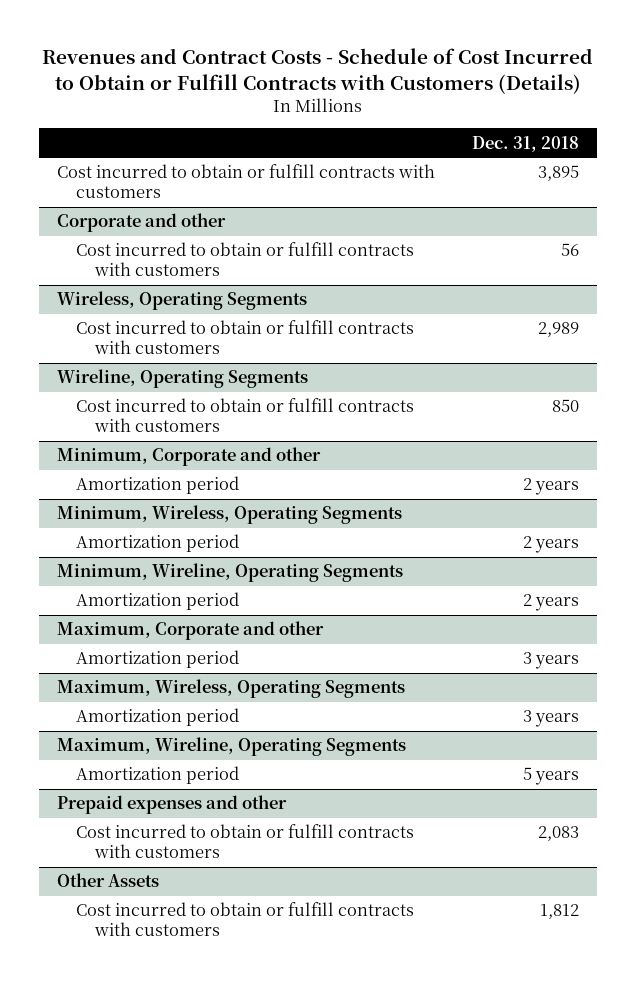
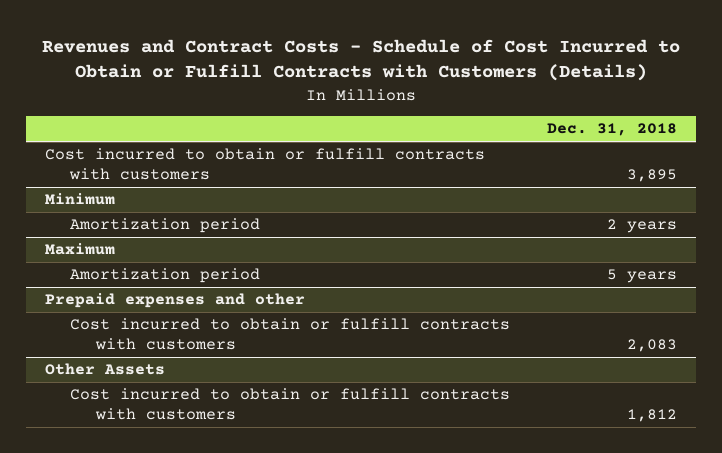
[57,213,227,233] Corporate and other -> none
[76,242,415,276] Cost incurred to obtain or fulfill contracts with customers -> none
[57,291,308,311] Wireless, Operating Segments -> none
[76,320,415,354] Cost incurred to obtain or fulfill contracts with customers -> none
[57,369,309,389] Wireline, Operating Segments -> none
[76,398,415,432] Cost incurred to obtain or fulfill contracts with customers -> none
[57,447,322,467] Minimum, Corporate and other -> none
[76,476,240,495] Amortization period -> none
[57,505,403,525] Minimum, Wireless, Operating Segments -> none
[76,534,240,553] Amortization period -> none
[57,563,404,583] Minimum, Wireline, Operating Segments -> none
none -> [44,193,115,206] Minimum
[57,621,325,641] Maximum, Corporate and other -> none
[76,650,240,669] Amortization period -> none
[57,679,406,699] Maximum, Wireless, Operating Segments -> none
[76,708,240,727] Amortization period -> none
[57,737,407,757] Maximum, Wireline, Operating Segments -> none
none -> [44,243,115,256] Maximum

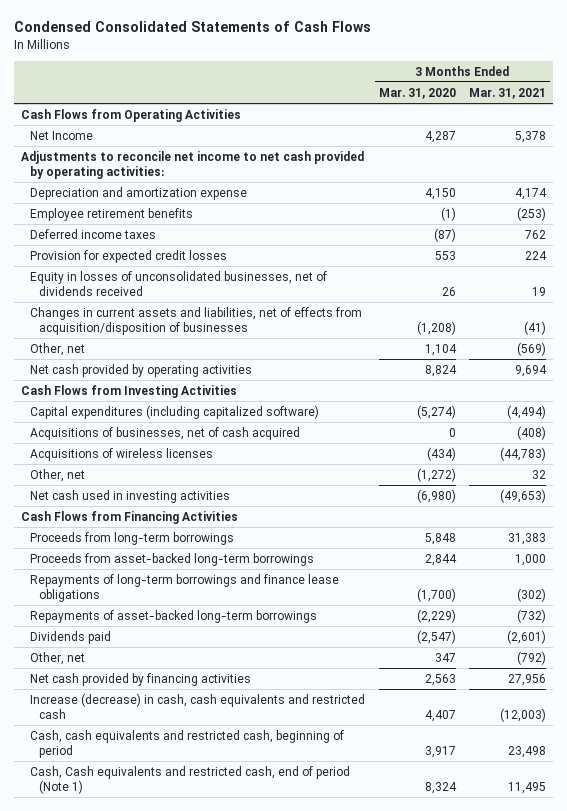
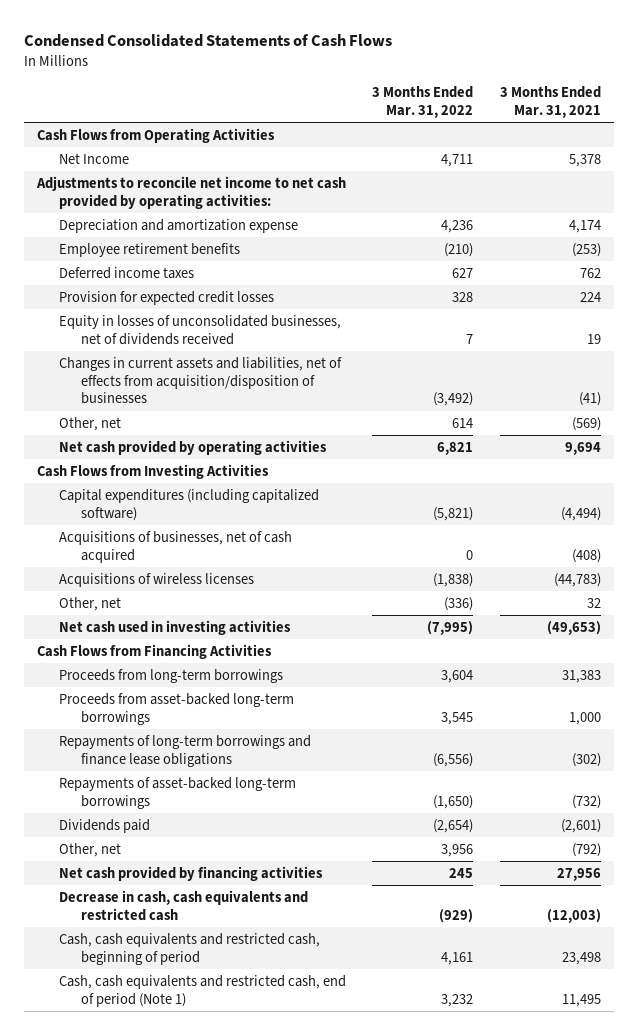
[378,87,456,99] Mar. 31, 2020 -> none
none -> [372,86,474,119] 3 Months Ended Mar. 31, 2022
[29,692,365,719] Increase (decrease) in cash, cash equivalents and restricted cash -> [58,889,308,921] Decrease in cash, cash equivalents and restricted cash
[29,765,350,794] Cash, Cash equivalents and restricted cash, end of period (Note 1) -> [58,974,346,1007] Cash, cash equivalents and restricted cash, end of period (Note 1)

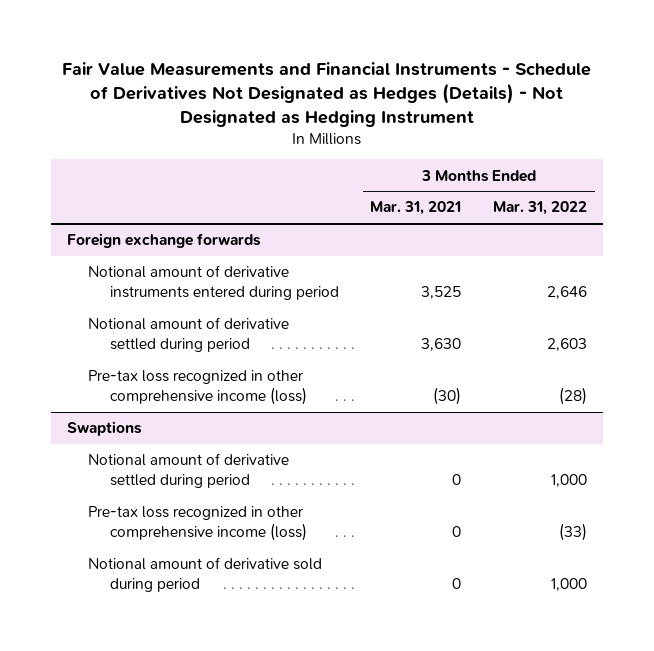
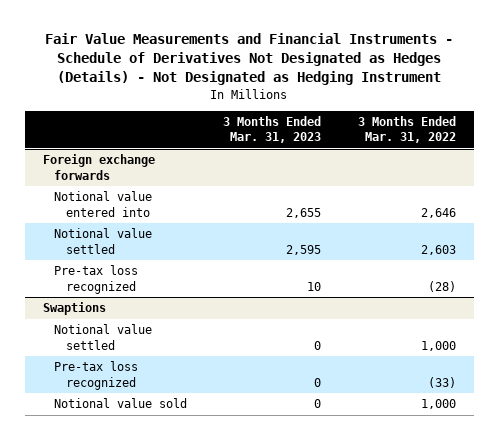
[370,201,462,216] Mar. 31, 2021 -> none
none -> [223,116,322,144] 3 Months Ended Mar. 31, 2023
[88,265,339,300] Notional amount of derivative instruments entered during period -> [54,191,153,217] Notional value entered into
[88,317,290,352] Notional amount of derivative settled during period -> [54,228,153,254] Notional value settled
[88,370,307,405] Pre-tax loss recognized in other comprehensive income (loss) -> [54,265,139,294] Pre-tax loss recognized
[88,453,290,488] Notional amount of derivative settled during period -> [54,324,153,350] Notional value settled
[88,506,307,541] Pre-tax loss recognized in other comprehensive income (loss) -> [54,361,139,390] Pre-tax loss recognized
[88,557,323,592] Notional amount of derivative sold during period -> [54,398,188,409] Notional value sold

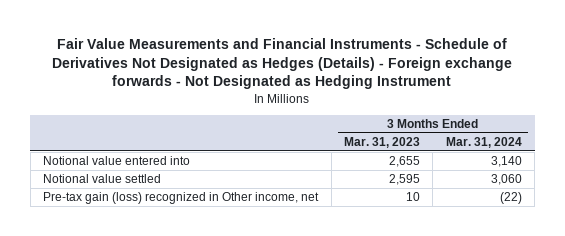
[45,33,454,86] Fair Value Measurements and Financial Instruments - Schedule of Derivatives Not Designated as Hedges (Details) - Not Designated as Hedging Instrument -> [52,38,513,90] Fair Value Measurements and Financial Instruments - Schedule of Derivatives Not Designated as Hedges (Details) - Foreign exchange forwards - Not Designated as Hedging Instrument
[357,116,456,144] 3 Months Ended Mar. 31, 2022 -> none
none -> [445,136,522,148] Mar. 31, 2024
[43,154,156,180] Foreign exchange forwards -> none
[43,302,107,316] Swaptions -> none
[54,324,153,350] Notional value settled -> none
[54,361,139,390] Pre-tax loss recognized -> none
[54,398,188,409] Notional value sold -> none
[54,265,139,294] Pre-tax loss recognized -> [43,192,320,205] Pre-tax gain (loss) recognized in Other income, net

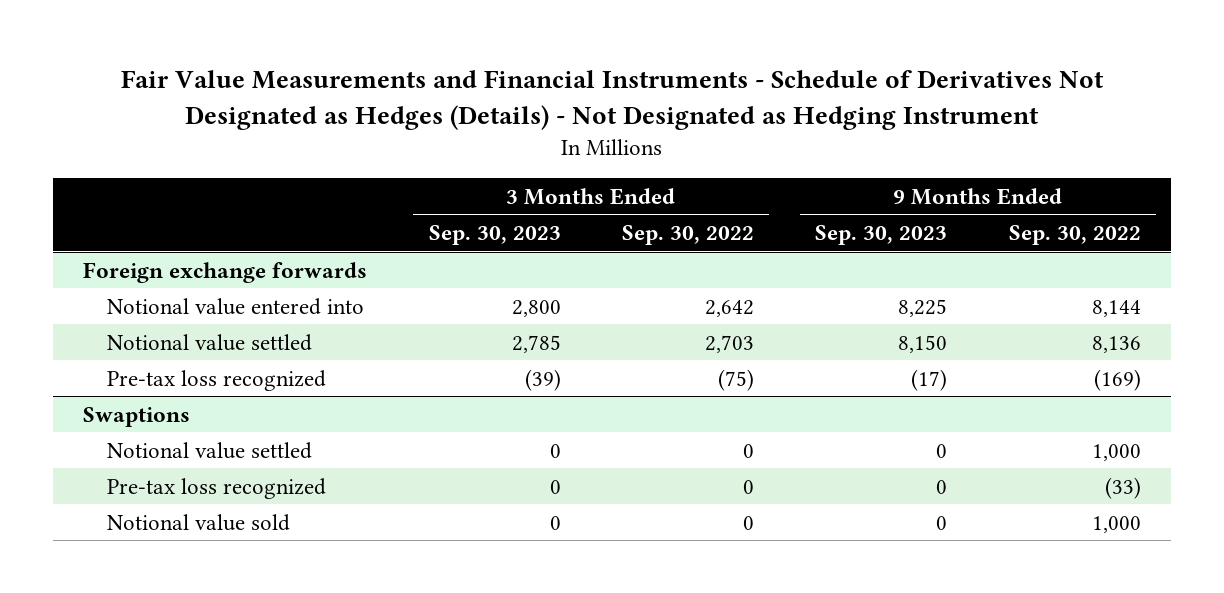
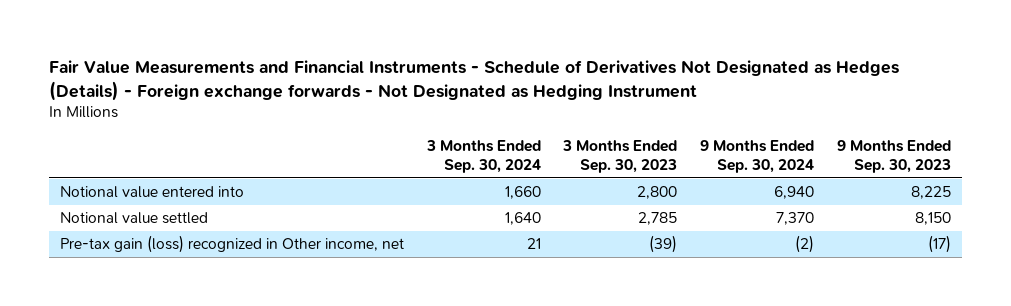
[121,70,1105,131] Fair Value Measurements and Financial Instruments - Schedule of Derivatives Not Designated as Hedges (Details) - Not Designated as Hedging Instrument -> [48,59,899,101] Fair Value Measurements and Financial Instruments - Schedule of Derivatives Not Designated as Hedges (Details) - Foreign exchange forwards - Not Designated as Hedging Instrument
[622,224,755,245] Sep. 30, 2022 -> none
[1008,224,1141,245] Sep. 30, 2022 -> none
none -> [425,139,541,173] 3 Months Ended Sep. 30, 2024
none -> [699,139,814,173] 9 Months Ended Sep. 30, 2024
[83,261,368,283] Foreign exchange forwards -> none
[83,406,191,427] Swaptions -> none
[107,441,313,459] Notional value settled -> none
[107,477,327,499] Pre-tax loss recognized -> none
[107,513,291,531] Notional value sold -> none
[107,369,327,391] Pre-tax loss recognized -> [60,235,405,254] Pre-tax gain (loss) recognized in Other income, net

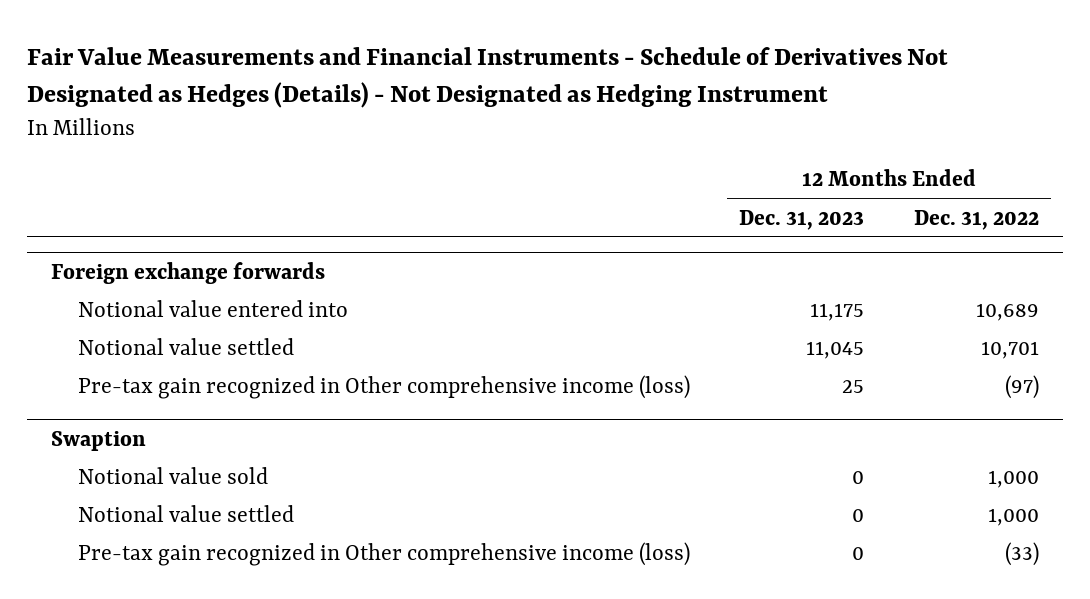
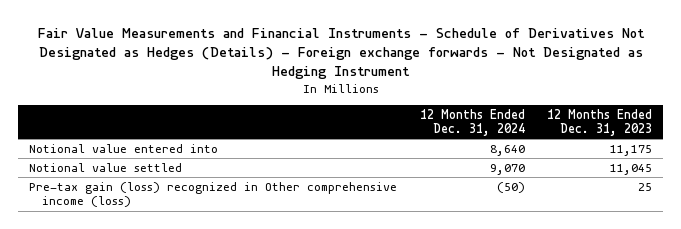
[26,46,948,109] Fair Value Measurements and Financial Instruments - Schedule of Derivatives Not Designated as Hedges (Details) - Not Designated as Hedging Instrument -> [37,27,645,79] Fair Value Measurements and Financial Instruments - Schedule of Derivatives Not Designated as Hedges (Details) - Foreign exchange forwards - Not Designated as Hedging Instrument
[913,209,1039,230] Dec. 31, 2022 -> none
none -> [419,108,525,137] 12 Months Ended Dec. 31, 2024
[51,261,326,284] Foreign exchange forwards -> none
[51,430,147,451] Swaption -> none
[78,467,269,485] Notional value sold -> none
[78,505,295,523] Notional value settled -> none
[78,542,691,567] Pre-tax gain recognized in Other comprehensive income (loss) -> none
[78,375,691,400] Pre-tax gain recognized in Other comprehensive income (loss) -> [29,181,398,208] Pre-tax gain (loss) recognized in Other comprehensive income (loss)

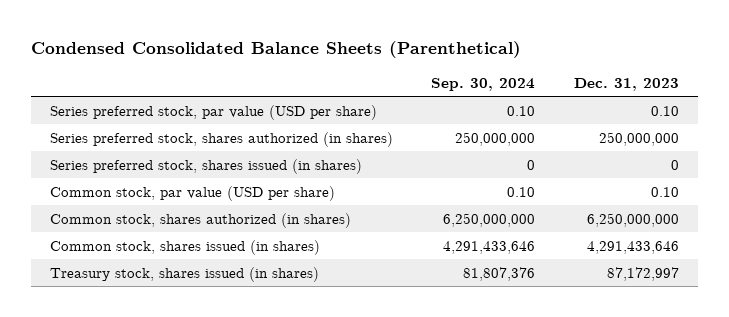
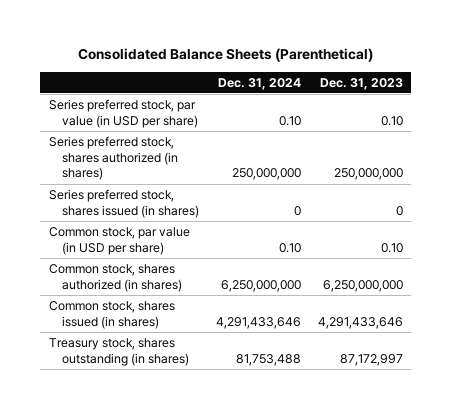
[30,41,521,59] Condensed Consolidated Balance Sheets (Parenthetical) -> [77,48,373,63] Consolidated Balance Sheets (Parenthetical)
[431,77,536,91] Sep. 30, 2024 -> none
none -> [218,77,302,90] Dec. 31, 2024
[50,104,378,120] Series preferred stock, par value (USD per share) -> [48,98,199,128] Series preferred stock, par value (in USD per share)
[50,185,336,201] Common stock, par value (USD per share) -> [48,226,190,255] Common stock, par value (in USD per share)
[50,266,320,282] Treasury stock, shares issued (in shares) -> [48,337,190,366] Treasury stock, shares outstanding (in shares)

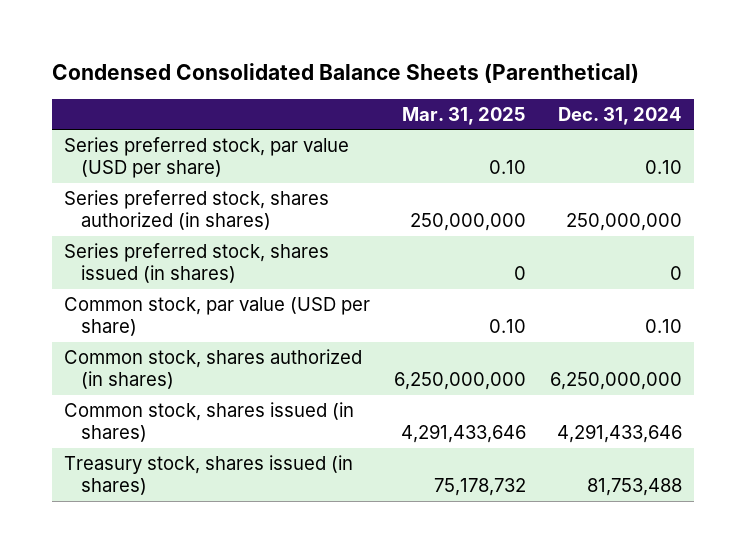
[77,48,373,63] Consolidated Balance Sheets (Parenthetical) -> [51,63,639,84] Condensed Consolidated Balance Sheets (Parenthetical)
[319,77,403,90] Dec. 31, 2023 -> none
none -> [401,106,526,125] Mar. 31, 2025
[48,98,199,128] Series preferred stock, par value (in USD per share) -> [63,137,349,179] Series preferred stock, par value (USD per share)
[48,226,190,255] Common stock, par value (in USD per share) -> [63,297,370,337] Common stock, par value (USD per share)
[48,337,190,366] Treasury stock, shares outstanding (in shares) -> [63,455,353,496] Treasury stock, shares issued (in shares)

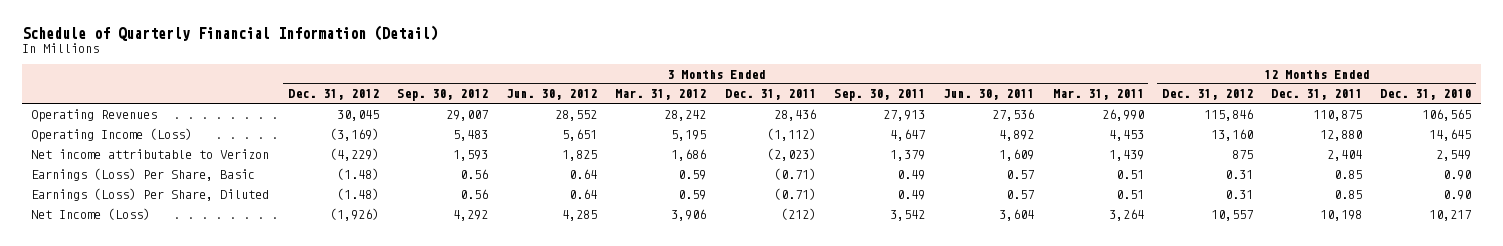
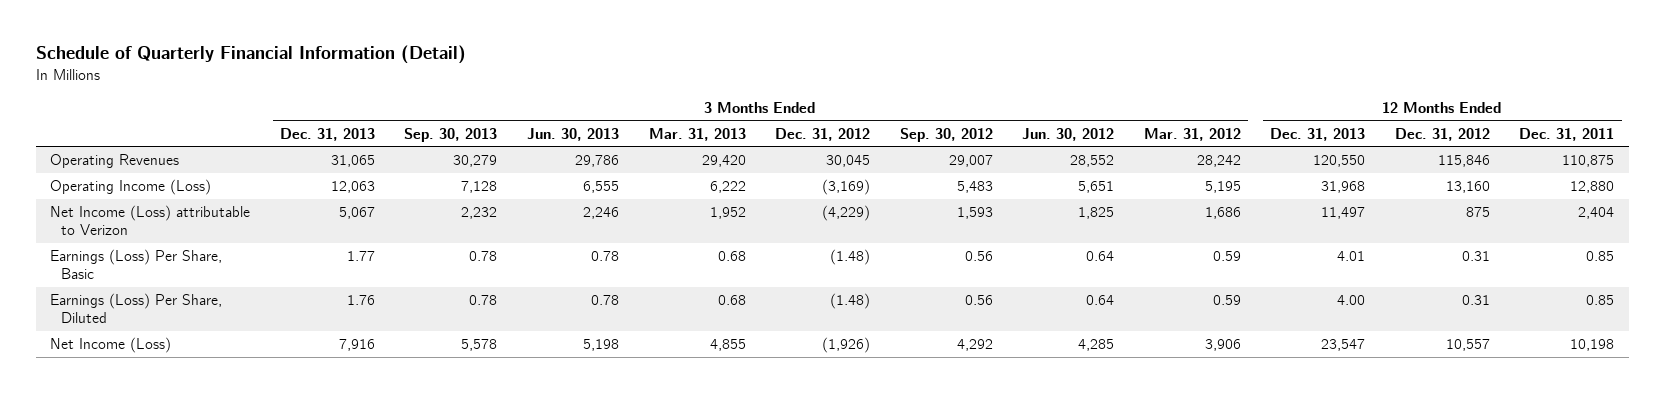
[724,89,816,101] Dec. 31, 2011 -> none
[834,89,926,102] Sep. 30, 2011 -> none
[943,89,1035,101] Jun. 30, 2011 -> none
[1052,89,1144,101] Mar. 31, 2011 -> none
[1380,89,1472,101] Dec. 31, 2010 -> none
none -> [279,127,375,141] Dec. 31, 2013
none -> [404,127,498,142] Sep. 30, 2013
none -> [527,127,620,141] Jun. 30, 2013
none -> [648,127,746,141] Mar. 31, 2013
none -> [1270,127,1366,141] Dec. 31, 2013
[31,148,270,159] Net income attributable to Verizon -> [50,205,251,236] Net Income (Loss) attributable to Verizon

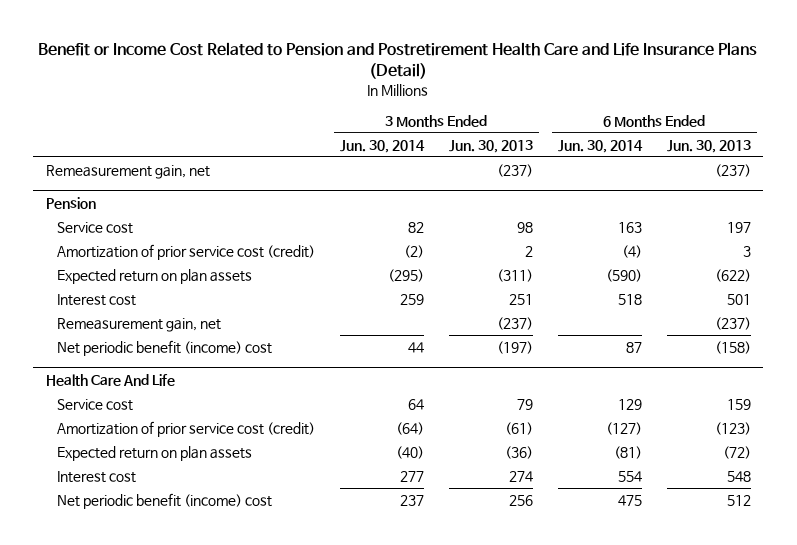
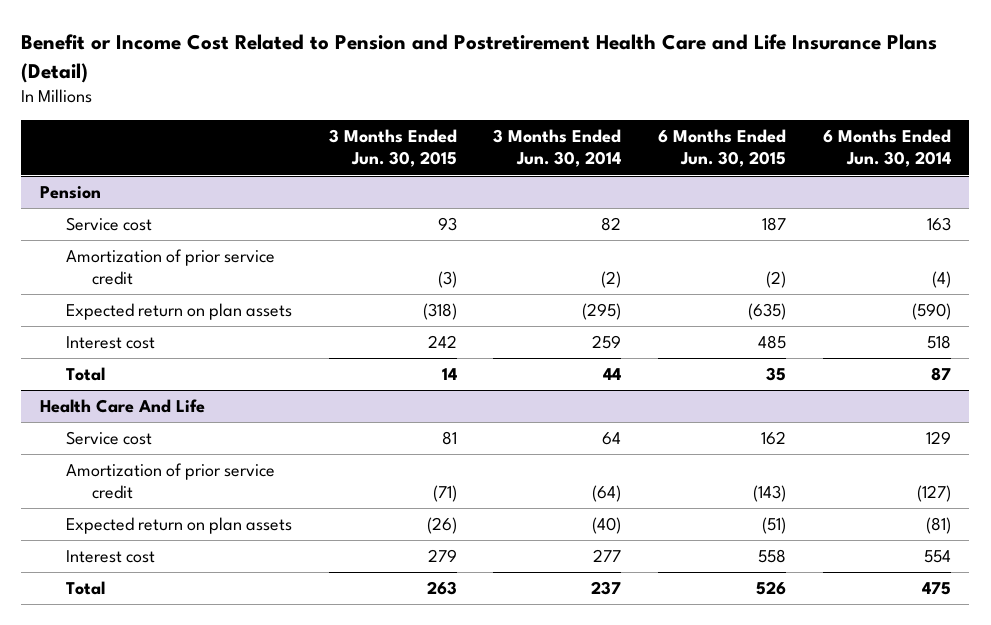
[448,139,533,153] Jun. 30, 2013 -> none
[666,139,751,153] Jun. 30, 2013 -> none
none -> [328,129,457,168] 3 Months Ended Jun. 30, 2015
none -> [658,129,787,168] 6 Months Ended Jun. 30, 2015
[45,165,210,180] Remeasurement gain, net -> none
[56,244,315,261] Amortization of prior service cost (credit) -> [65,249,275,286] Amortization of prior service credit
[56,318,221,333] Remeasurement gain, net -> none
[56,340,272,357] Net periodic benefit (income) cost -> [65,367,105,382] Total
[56,421,315,438] Amortization of prior service cost (credit) -> [65,463,275,500] Amortization of prior service credit
[56,493,272,510] Net periodic benefit (income) cost -> [65,581,105,596] Total

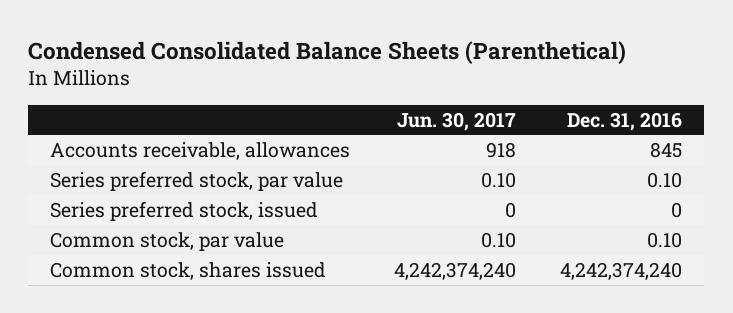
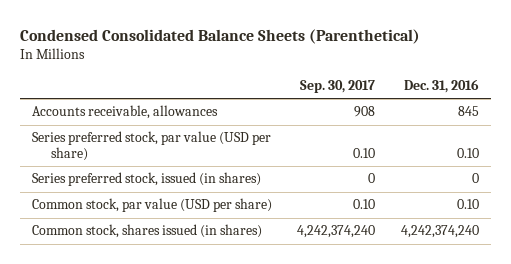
[397,111,517,131] Jun. 30, 2017 -> none
none -> [300,79,376,93] Sep. 30, 2017
[50,171,344,192] Series preferred stock, par value -> [32,131,272,162] Series preferred stock, par value (USD per share)
[50,201,319,222] Series preferred stock, issued -> [32,172,262,187] Series preferred stock, issued (in shares)
[50,232,285,252] Common stock, par value -> [32,198,273,213] Common stock, par value (USD per share)
[50,262,327,281] Common stock, shares issued -> [32,224,263,239] Common stock, shares issued (in shares)

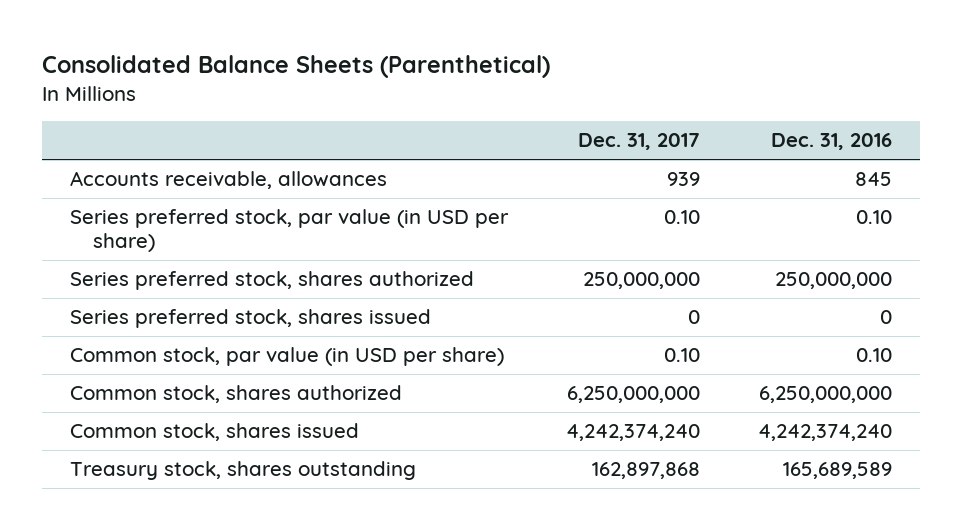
[19,28,420,44] Condensed Consolidated Balance Sheets (Parenthetical) -> [41,55,550,79] Consolidated Balance Sheets (Parenthetical)
[300,79,376,93] Sep. 30, 2017 -> none
none -> [577,133,700,151] Dec. 31, 2017
[32,131,272,162] Series preferred stock, par value (USD per share) -> [70,209,510,253] Series preferred stock, par value (in USD per share)
none -> [70,271,475,291] Series preferred stock, shares authorized
[32,172,262,187] Series preferred stock, issued (in shares) -> [70,309,432,329] Series preferred stock, shares issued
[32,198,273,213] Common stock, par value (USD per share) -> [70,347,505,367] Common stock, par value (in USD per share)
none -> [70,385,403,404] Common stock, shares authorized
[32,224,263,239] Common stock, shares issued (in shares) -> [70,423,360,442] Common stock, shares issued
none -> [70,461,417,481] Treasury stock, shares outstanding

